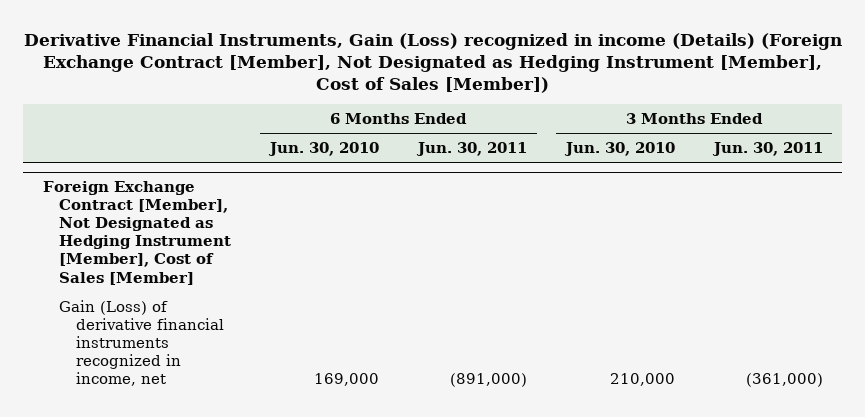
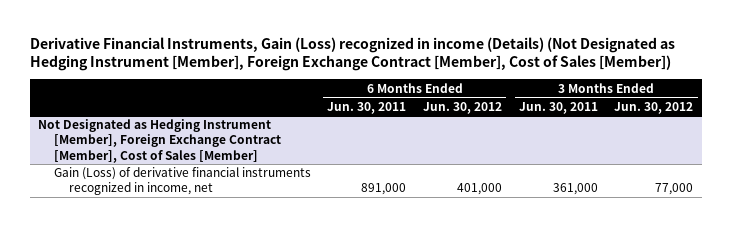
[23,32,842,93] Derivative Financial Instruments, Gain (Loss) recognized in income (Details) (Foreign Exchange Contract [Member], Not Designated as Hedging Instrument [Member], Cost of Sales [Member]) -> [29,36,675,72] Derivative Financial Instruments, Gain (Loss) recognized in income (Details) (Not Designated as Hedging Instrument [Member], Foreign Exchange Contract [Member], Cost of Sales [Member])
[268,142,380,157] Jun. 30, 2010 -> none
[563,142,675,157] Jun. 30, 2010 -> none
none -> [423,101,503,114] Jun. 30, 2012
none -> [614,101,694,114] Jun. 30, 2012
[42,180,232,285] Foreign Exchange Contract [Member], Not Designated as Hedging Instrument [Member], Cost of Sales [Member] -> [38,119,281,163] Not Designated as Hedging Instrument [Member], Foreign Exchange Contract [Member], Cost of Sales [Member]
[449,373,527,388] (891,000) -> [361,183,407,196] 891,000
[745,373,823,388] (361,000) -> [552,183,598,196] 361,000

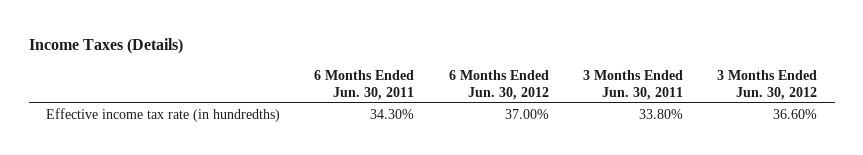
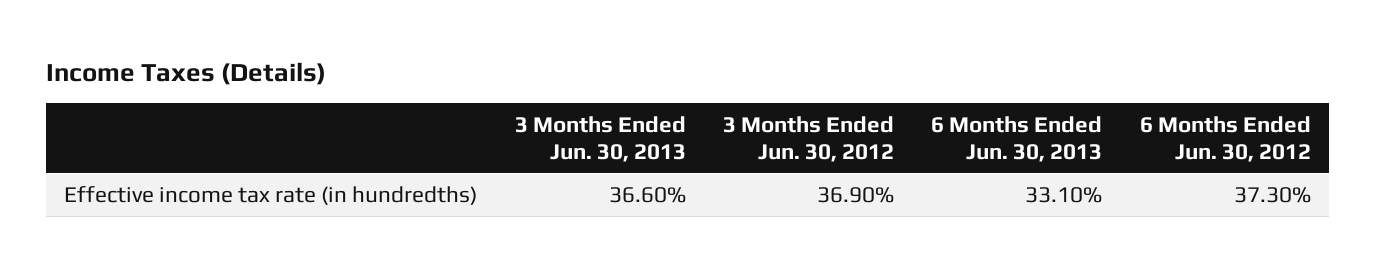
[314,69,415,100] 6 Months Ended Jun. 30, 2011 -> none
[583,69,684,100] 3 Months Ended Jun. 30, 2011 -> none
none -> [514,115,686,163] 3 Months Ended Jun. 30, 2013
none -> [931,115,1103,163] 6 Months Ended Jun. 30, 2013
[504,109,549,120] 37.00% -> [1233,187,1311,204] 37.30%
[773,109,818,120] 36.60% -> [816,187,894,204] 36.90%

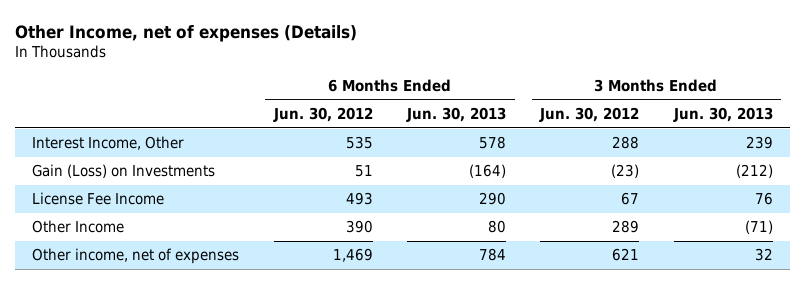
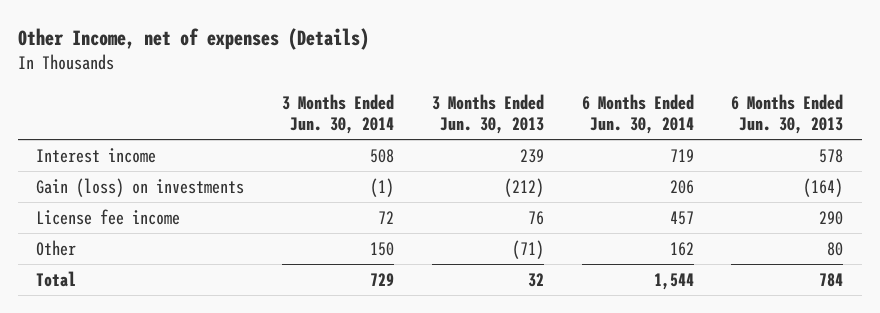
[272,106,373,122] Jun. 30, 2012 -> none
[539,106,640,122] Jun. 30, 2012 -> none
none -> [282,93,395,134] 3 Months Ended Jun. 30, 2014
none -> [581,93,694,134] 6 Months Ended Jun. 30, 2014
[32,136,185,151] Interest Income, Other -> [36,147,157,163] Interest income
[32,164,216,179] Gain (Loss) on Investments -> [36,177,245,197] Gain (loss) on investments
[32,192,165,206] License Fee Income -> [36,208,181,225] License fee income
[32,220,125,234] Other Income -> [36,239,77,256] Other
[32,248,240,265] Other income, net of expenses -> [36,270,77,287] Total

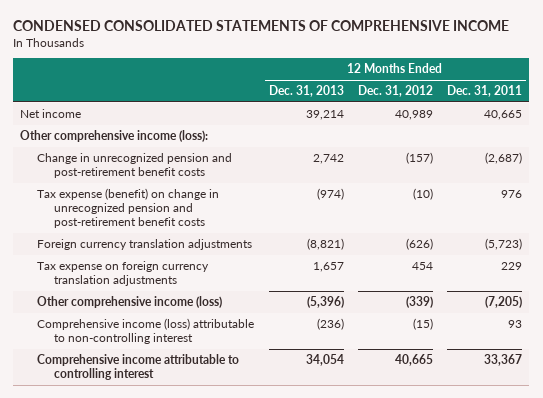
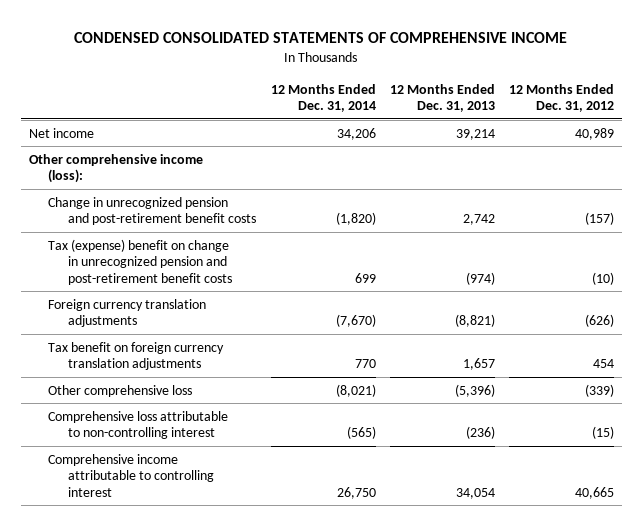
[447,85,523,98] Dec. 31, 2011 -> none
none -> [270,83,376,113] 12 Months Ended Dec. 31, 2014
[37,188,220,229] Tax expense (benefit) on change in unrecognized pension and post-retirement benefit costs -> [48,238,233,285] Tax (expense) benefit on change in unrecognized pension and post-retirement benefit costs
[37,261,210,287] Tax expense on foreign currency translation adjustments -> [48,341,225,371] Tax benefit on foreign currency translation adjustments
[37,296,223,309] Other comprehensive income (loss) -> [48,384,193,397] Other comprehensive loss
[37,318,255,345] Comprehensive income (loss) attributable to non-controlling interest -> [48,410,229,440] Comprehensive loss attributable to non-controlling interest

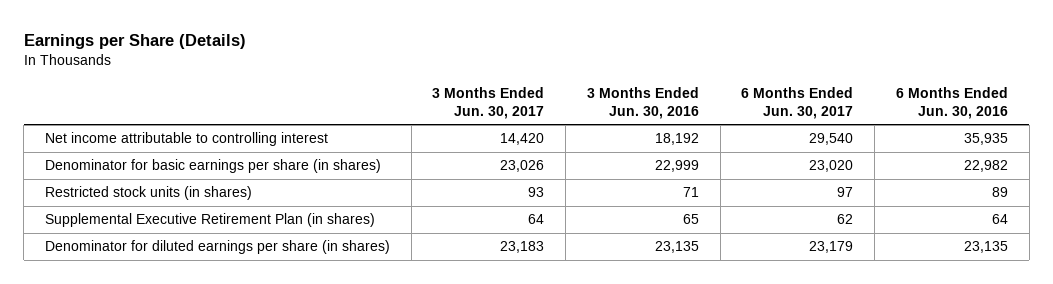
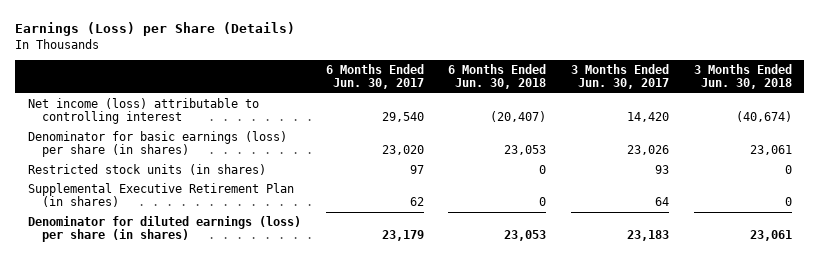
[23,33,246,49] Earnings per Share (Details) -> [15,22,296,37] Earnings (Loss) per Share (Details)
[586,86,699,119] 3 Months Ended Jun. 30, 2016 -> none
[895,86,1008,119] 6 Months Ended Jun. 30, 2016 -> none
none -> [448,63,547,90] 6 Months Ended Jun. 30, 2018
none -> [693,63,792,90] 3 Months Ended Jun. 30, 2018
[45,132,329,147] Net income attributable to controlling interest -> [27,97,259,125] Net income (loss) attributable to controlling interest
[45,159,382,174] Denominator for basic earnings per share (in shares) -> [27,130,287,158] Denominator for basic earnings (loss) per share (in shares)
[45,240,391,255] Denominator for diluted earnings per share (in shares) -> [27,215,301,243] Denominator for diluted earnings (loss) per share (in shares)

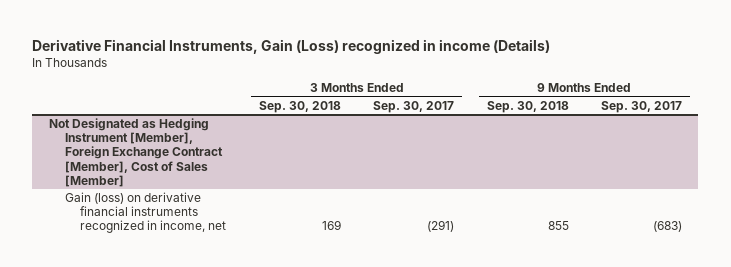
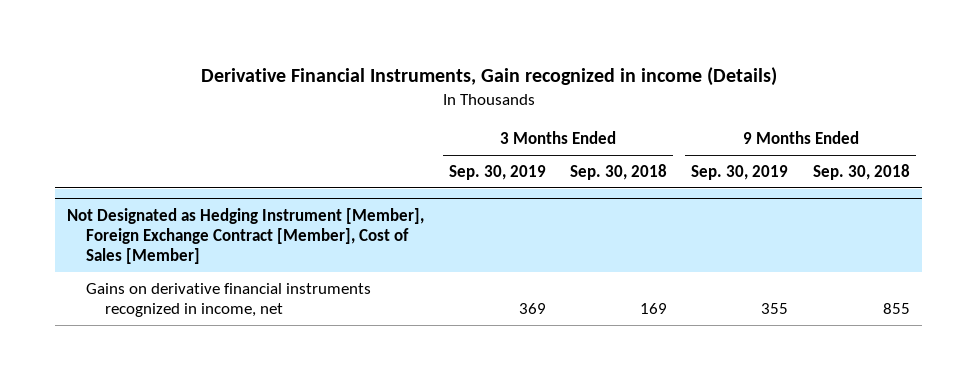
[32,39,551,55] Derivative Financial Instruments, Gain (Loss) recognized in income (Details) -> [200,66,777,86] Derivative Financial Instruments, Gain recognized in income (Details)
[373,100,455,113] Sep. 30, 2017 -> none
[601,100,683,113] Sep. 30, 2017 -> none
none -> [448,165,546,181] Sep. 30, 2019
none -> [691,165,789,181] Sep. 30, 2019
[64,192,227,234] Gain (loss) on derivative financial instruments recognized in income, net -> [85,283,371,317] Gains on derivative financial instruments recognized in income, net

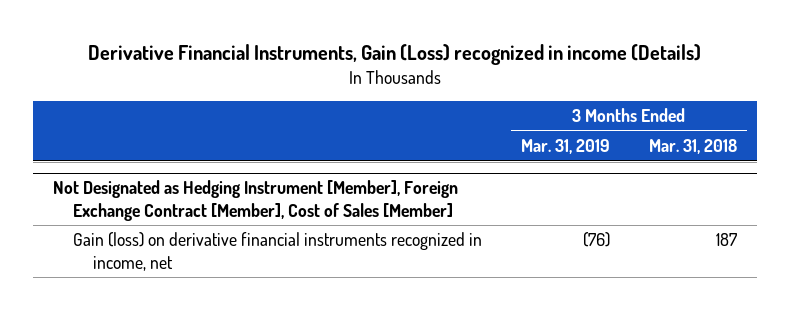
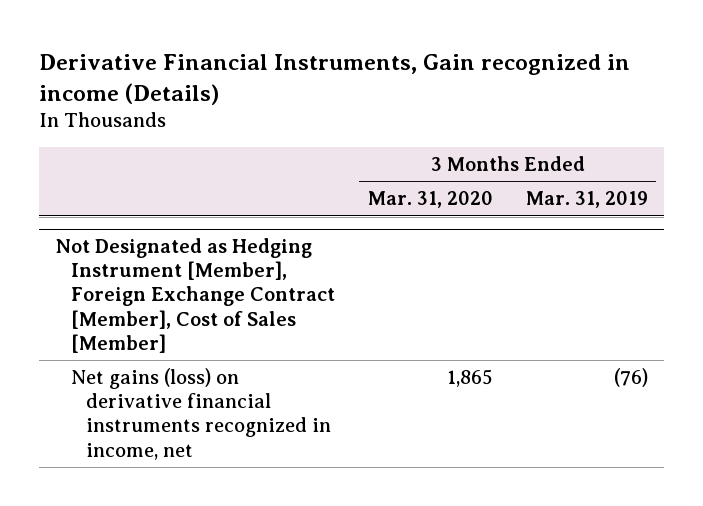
[88,44,702,66] Derivative Financial Instruments, Gain (Loss) recognized in income (Details) -> [39,53,631,105] Derivative Financial Instruments, Gain recognized in income (Details)
[649,139,738,155] Mar. 31, 2018 -> none
none -> [367,191,493,209] Mar. 31, 2020
[73,232,483,271] Gain (loss) on derivative financial instruments recognized in income, net -> [70,367,331,460] Net gains (loss) on derivative financial instruments recognized in income, net

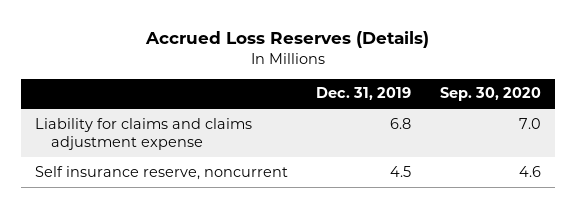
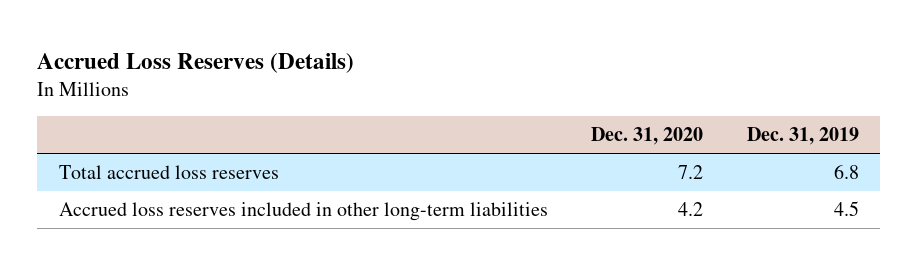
[439,87,541,102] Sep. 30, 2020 -> none
none -> [591,127,704,146] Dec. 31, 2020
[35,117,253,151] Liability for claims and claims adjustment expense -> [59,165,280,180] Total accrued loss reserves
[35,165,289,180] Self insurance reserve, noncurrent -> [59,202,549,222] Accrued loss reserves included in other long-term liabilities

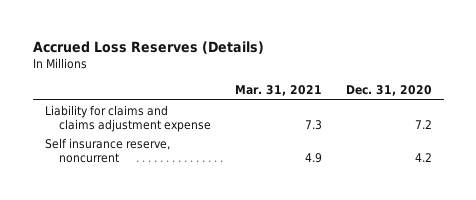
[746,127,859,146] Dec. 31, 2019 -> none
none -> [234,85,322,97] Mar. 31, 2021
[59,165,280,180] Total accrued loss reserves -> [44,105,211,133] Liability for claims and claims adjustment expense
[59,202,549,222] Accrued loss reserves included in other long-term liabilities -> [44,138,170,164] Self insurance reserve, noncurrent

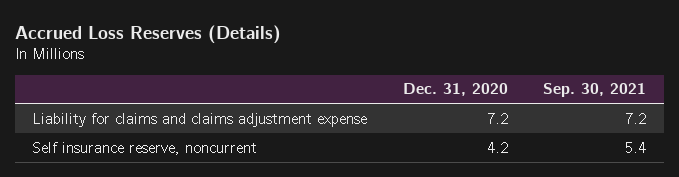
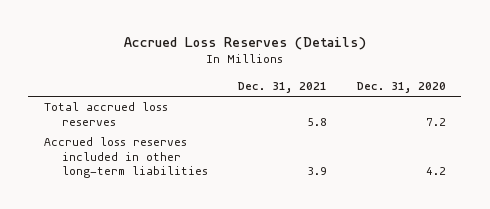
[543,83,647,98] Sep. 30, 2021 -> none
none -> [237,82,327,94] Dec. 31, 2021
[32,112,368,127] Liability for claims and claims adjustment expense -> [43,102,168,126] Total accrued loss reserves
[32,141,258,155] Self insurance reserve, noncurrent -> [43,137,208,178] Accrued loss reserves included in other long-term liabilities

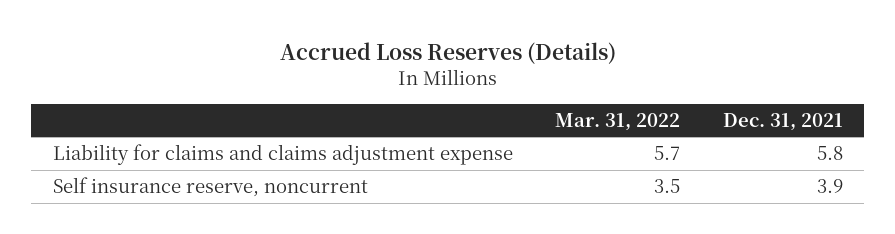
[357,82,447,94] Dec. 31, 2020 -> none
none -> [555,112,681,131] Mar. 31, 2022
[43,102,168,126] Total accrued loss reserves -> [52,144,513,166] Liability for claims and claims adjustment expense
[43,137,208,178] Accrued loss reserves included in other long-term liabilities -> [52,177,368,198] Self insurance reserve, noncurrent

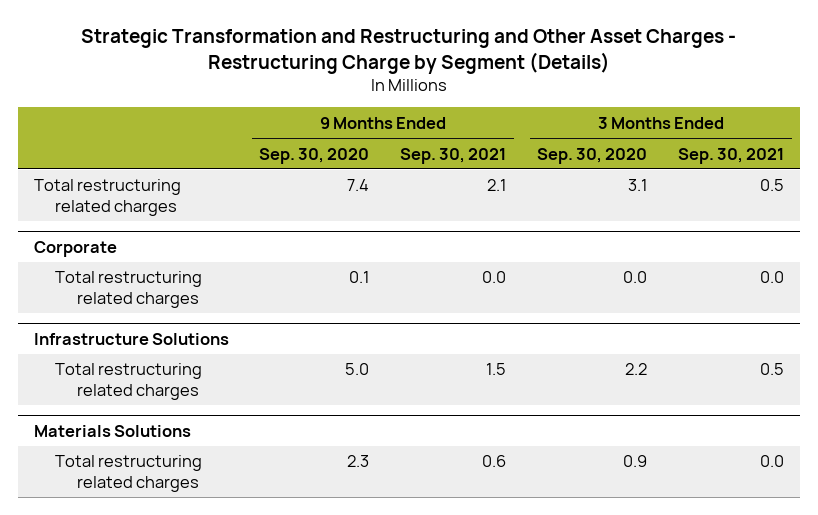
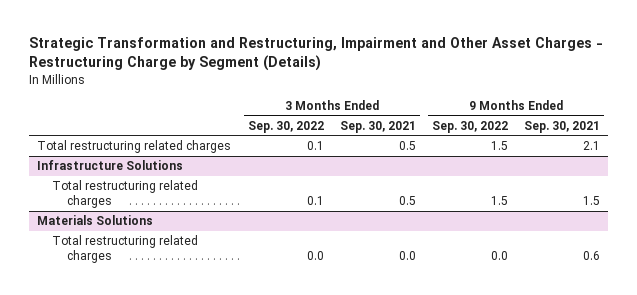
[80,29,736,74] Strategic Transformation and Restructuring and Other Asset Charges - Restructuring Charge by Segment (Details) -> [29,37,604,72] Strategic Transformation and Restructuring, Impairment and Other Asset Charges - Restructuring Charge by Segment (Details)
[259,147,370,164] Sep. 30, 2020 -> none
[537,147,648,164] Sep. 30, 2020 -> none
none -> [247,120,324,133] Sep. 30, 2022
none -> [431,120,508,133] Sep. 30, 2022
[33,240,117,257] Corporate -> none
[55,271,203,309] Total restructuring related charges -> none

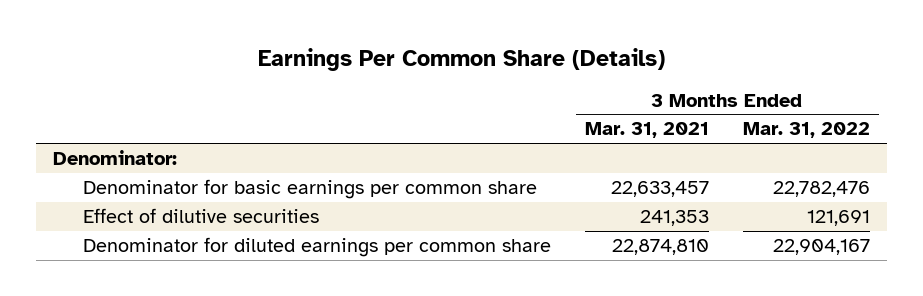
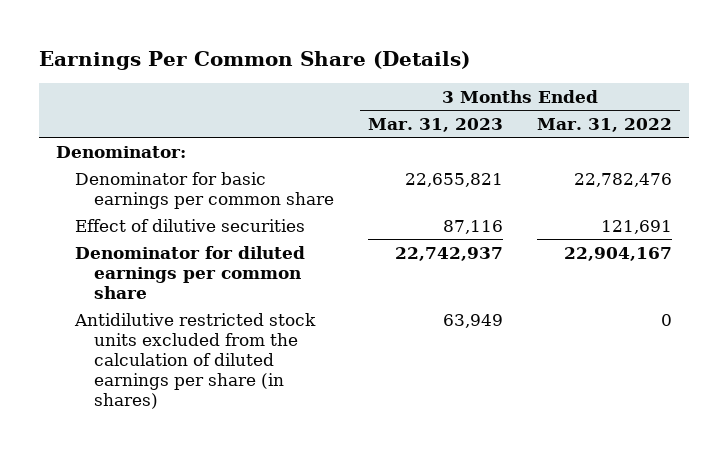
[584,122,709,139] Mar. 31, 2021 -> none
none -> [368,117,504,132] Mar. 31, 2023
none -> [74,312,317,409] Antidilutive restricted stock units excluded from the calculation of diluted earnings per share (in shares)

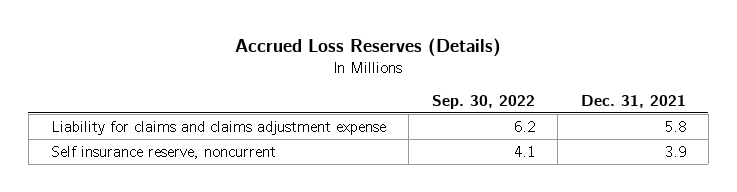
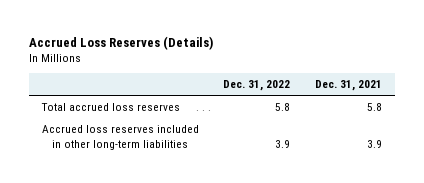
[431,94,535,109] Sep. 30, 2022 -> none
none -> [223,80,291,92] Dec. 31, 2022
[51,120,387,135] Liability for claims and claims adjustment expense -> [40,102,180,111] Total accrued loss reserves
[51,145,277,159] Self insurance reserve, noncurrent -> [41,124,199,150] Accrued loss reserves included in other long-term liabilities

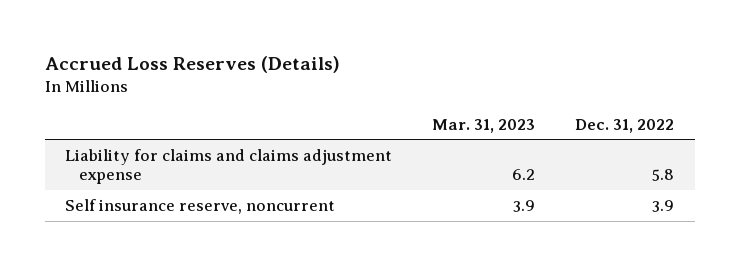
[315,80,383,92] Dec. 31, 2021 -> none
none -> [432,118,536,133] Mar. 31, 2023
[40,102,180,111] Total accrued loss reserves -> [64,149,392,185] Liability for claims and claims adjustment expense
[41,124,199,150] Accrued loss reserves included in other long-term liabilities -> [64,199,335,215] Self insurance reserve, noncurrent

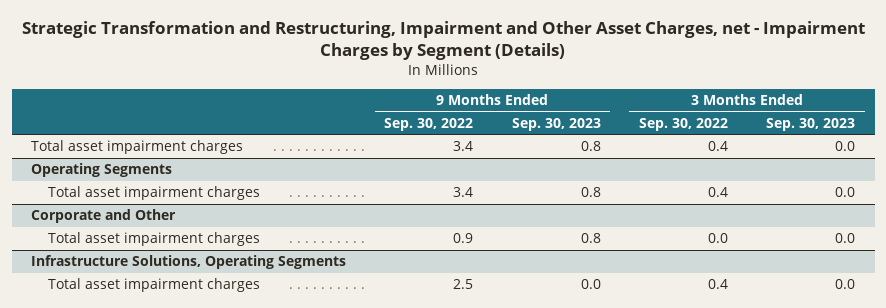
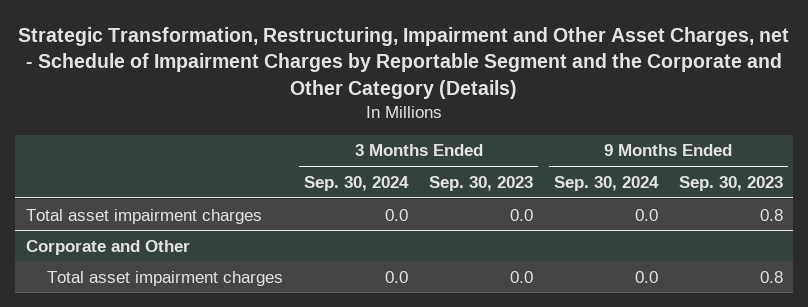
[22,20,866,60] Strategic Transformation and Restructuring, Impairment and Other Asset Charges, net - Impairment Charges by Segment (Details) -> [18,26,790,99] Strategic Transformation, Restructuring, Impairment and Other Asset Charges, net - Schedule of Impairment Charges by Reportable Segment and the Corporate and Other Category (Details)
[384,118,474,132] Sep. 30, 2022 -> none
[639,118,729,132] Sep. 30, 2022 -> none
none -> [304,175,410,191] Sep. 30, 2024
none -> [553,175,659,191] Sep. 30, 2024
[30,163,172,178] Operating Segments -> none
[47,186,260,201] Total asset impairment charges -> none
[30,255,346,270] Infrastructure Solutions, Operating Segments -> none
[47,278,260,293] Total asset impairment charges -> none

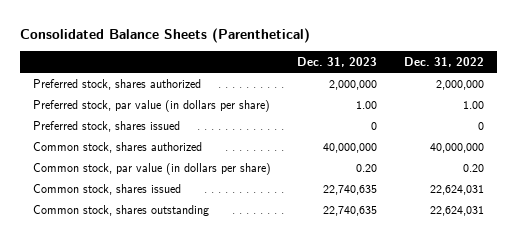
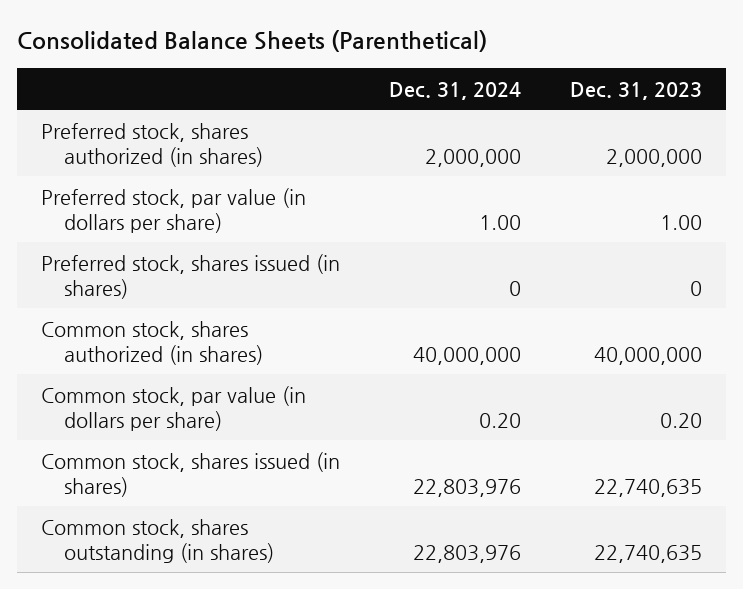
[403,56,484,67] Dec. 31, 2022 -> none
none -> [388,81,521,100] Dec. 31, 2024
[32,78,201,90] Preferred stock, shares authorized -> [41,122,264,167] Preferred stock, shares authorized (in shares)
[32,120,180,132] Preferred stock, shares issued -> [41,253,341,299] Preferred stock, shares issued (in shares)
[32,141,202,153] Common stock, shares authorized -> [41,320,264,365] Common stock, shares authorized (in shares)
[32,183,181,195] Common stock, shares issued -> [41,451,341,497] Common stock, shares issued (in shares)
[32,204,209,216] Common stock, shares outstanding -> [41,518,275,563] Common stock, shares outstanding (in shares)

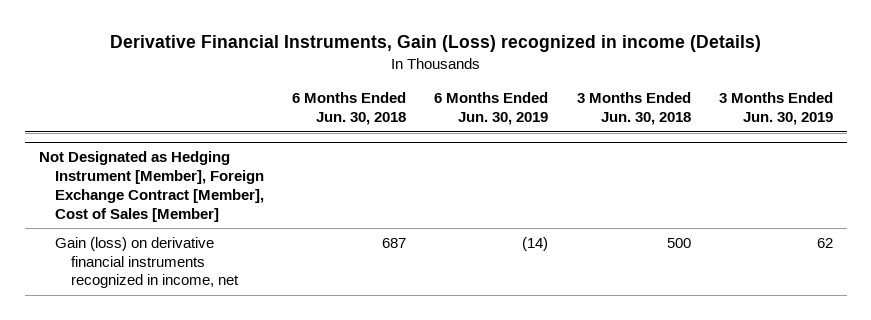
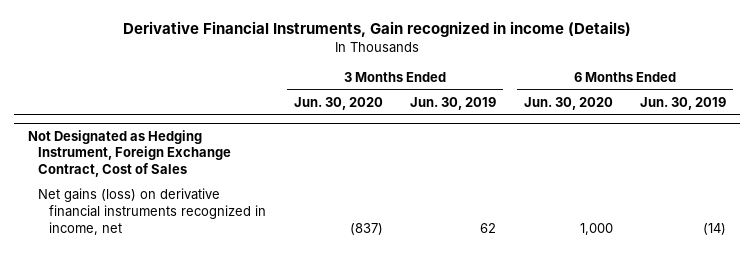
[109,35,761,53] Derivative Financial Instruments, Gain (Loss) recognized in income (Details) -> [123,21,632,38] Derivative Financial Instruments, Gain recognized in income (Details)
[292,92,407,126] 6 Months Ended Jun. 30, 2018 -> none
[576,92,691,126] 3 Months Ended Jun. 30, 2018 -> none
none -> [293,96,383,110] Jun. 30, 2020
none -> [523,96,613,110] Jun. 30, 2020
[38,151,265,222] Not Designated as Hedging Instrument [Member], Foreign Exchange Contract [Member], Cost of Sales [Member] -> [27,129,232,178] Not Designated as Hedging Instrument, Foreign Exchange Contract, Cost of Sales
[55,236,240,289] Gain (loss) on derivative financial instruments recognized in income, net -> [38,188,267,235] Net gains (loss) on derivative financial instruments recognized in income, net

